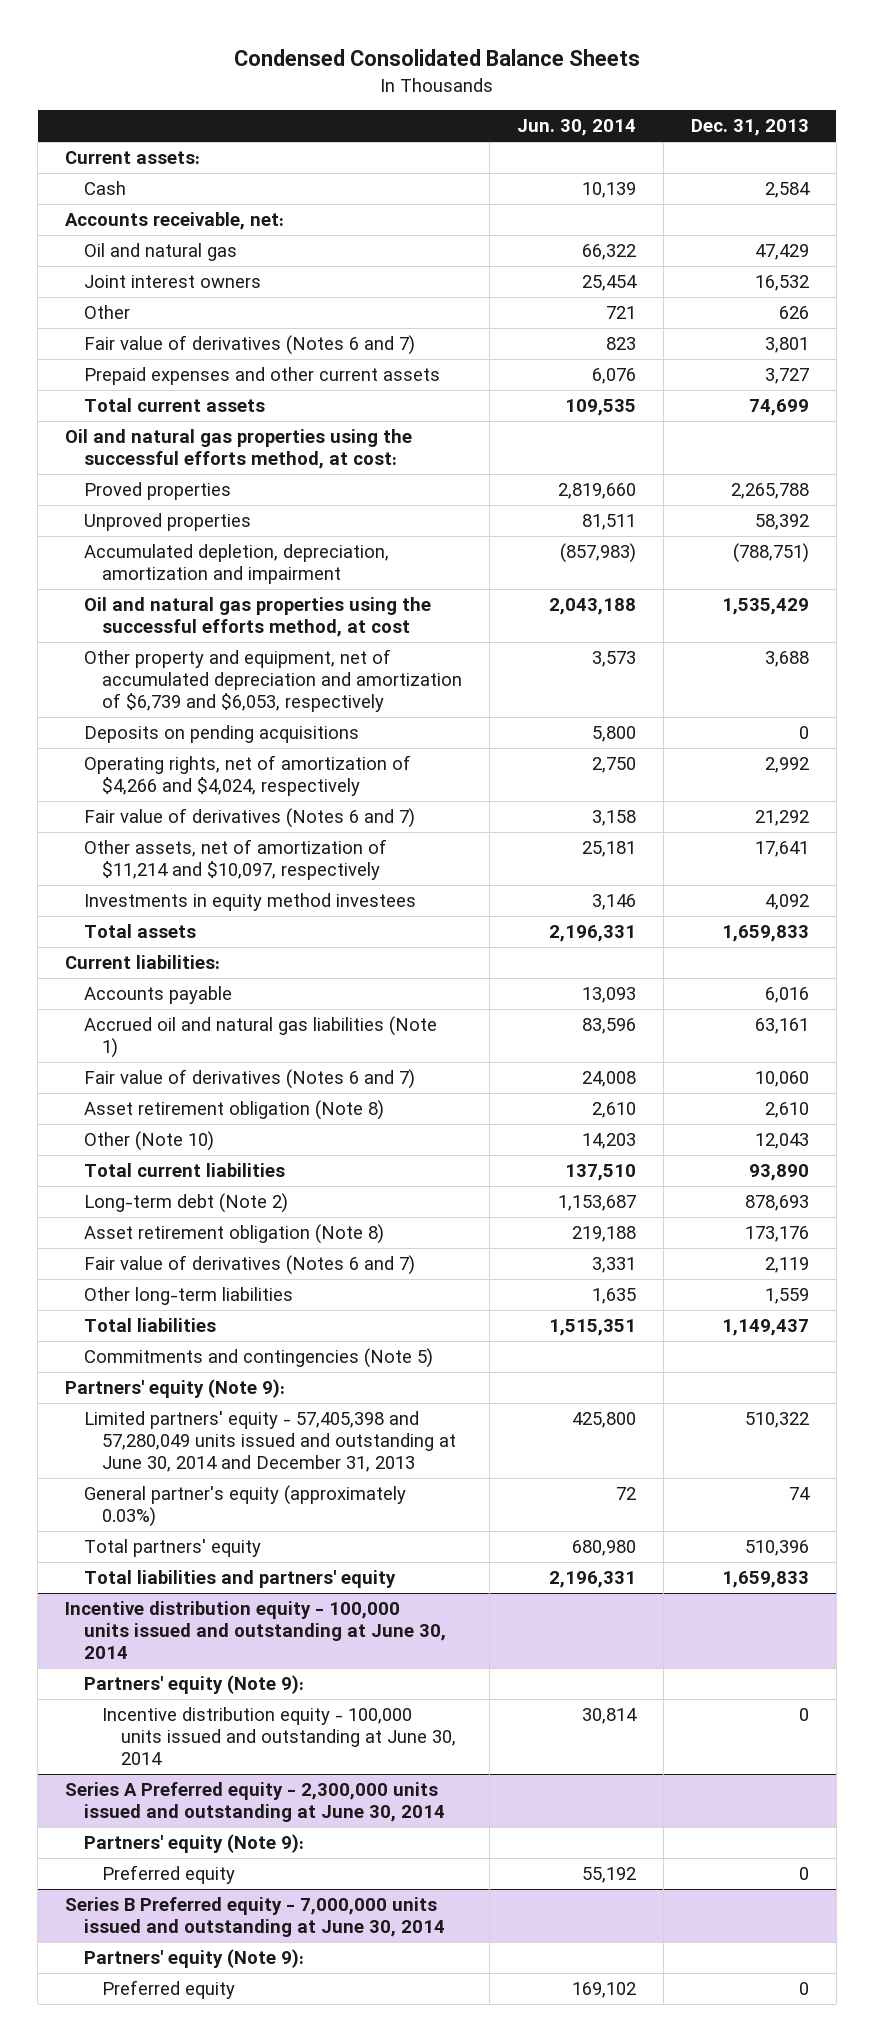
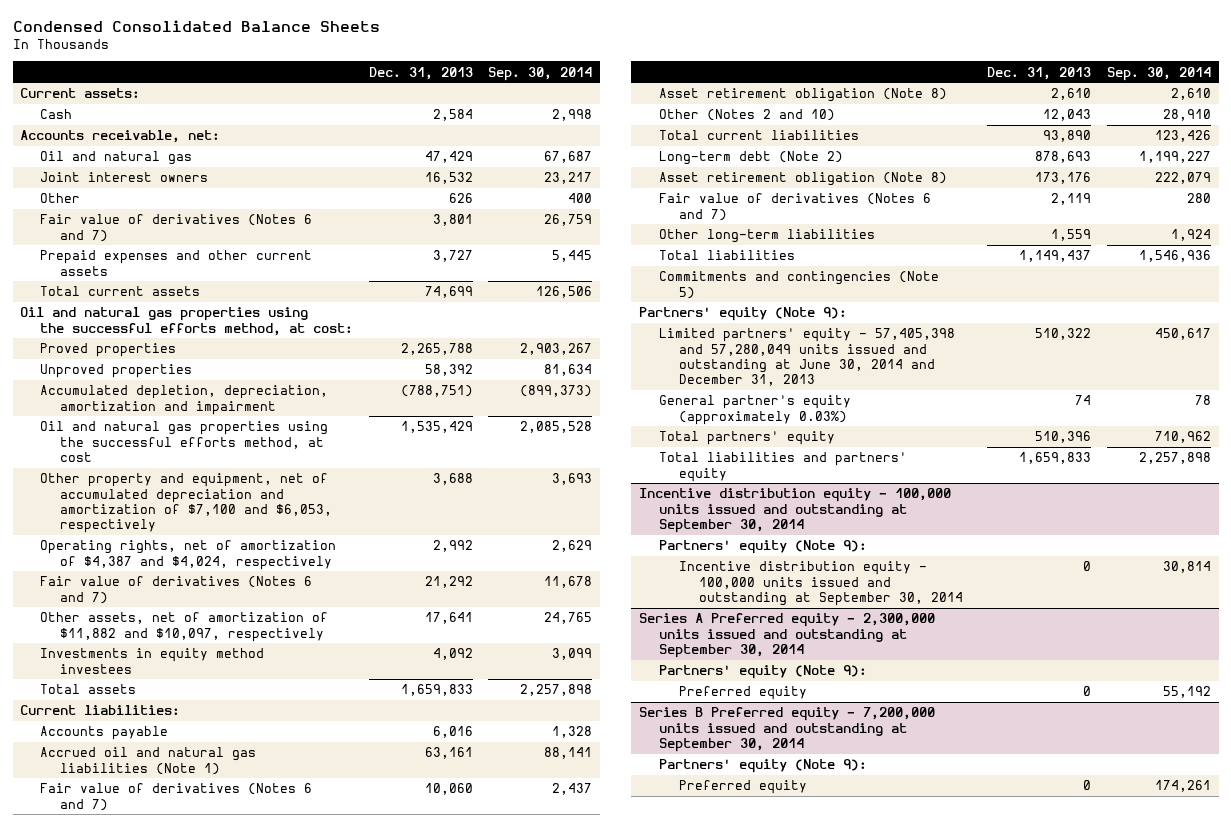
[517,119,637,137] Jun. 30, 2014 -> none
none -> [488,66,593,81] Sep. 30, 2014
[83,725,359,744] Deposits on pending acquisitions -> none
[83,649,463,712] Other property and equipment, net of accumulated depreciation and amortization of $6,739 and $6,053, respectively -> [40,473,333,534] Other property and equipment, net of accumulated depreciation and amortization of $7,100 and $6,053, respectively
[83,755,411,796] Operating rights, net of amortization of $4,266 and $4,024, respectively -> [40,540,337,570] Operating rights, net of amortization of $4,387 and $4,024, respectively
[83,839,387,880] Other assets, net of amortization of $11,214 and $10,097, respectively -> [40,612,329,642] Other assets, net of amortization of $11,882 and $10,097, respectively
[83,1131,214,1152] Other (Note 10) -> [658,109,835,122] Other (Notes 2 and 10)
[64,1601,446,1659] Incentive distribution equity - 100,000 units issued and outstanding at June 30, 2014 -> [639,488,952,534] Incentive distribution equity - 100,000 units issued and outstanding at September 30, 2014
[102,1707,457,1765] Incentive distribution equity - 100,000 units issued and outstanding at June 30, 2014 -> [678,561,963,607] Incentive distribution equity - 100,000 units issued and outstanding at September 30, 2014
[64,1782,445,1822] Series A Preferred equity - 2,300,000 units issued and outstanding at June 30, 2014 -> [639,613,936,659] Series A Preferred equity - 2,300,000 units issued and outstanding at September 30, 2014
[64,1897,445,1937] Series B Preferred equity - 7,000,000 units issued and outstanding at June 30, 2014 -> [639,707,936,753] Series B Preferred equity - 7,200,000 units issued and outstanding at September 30, 2014

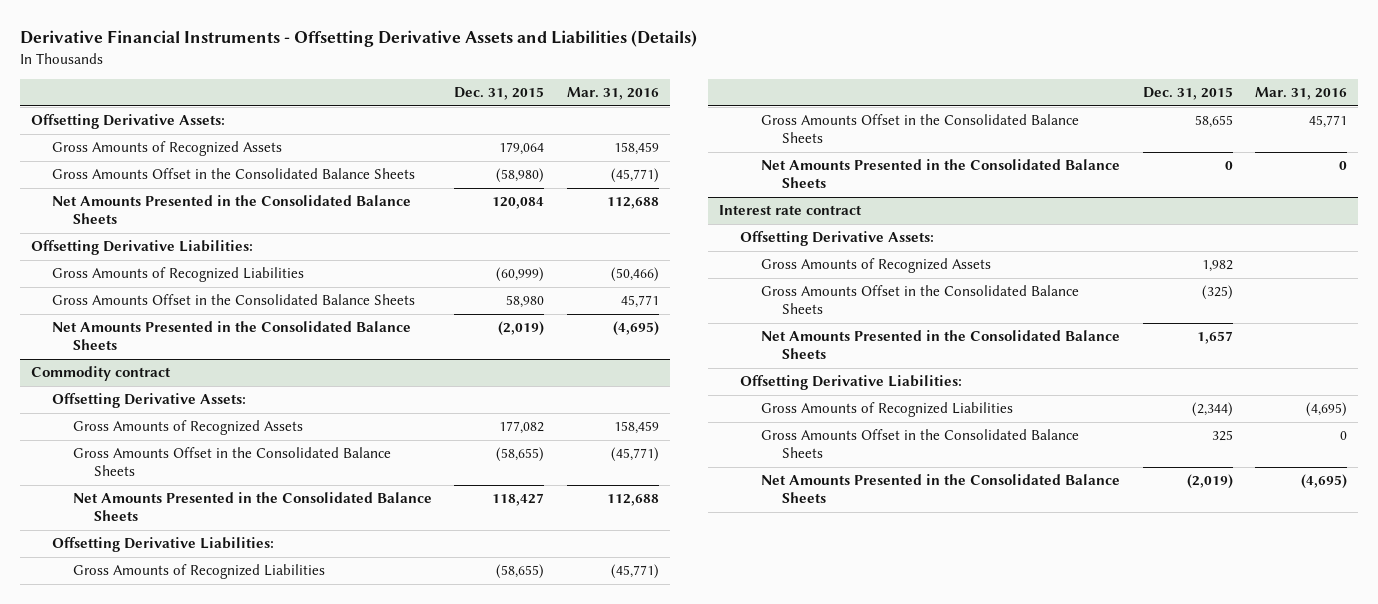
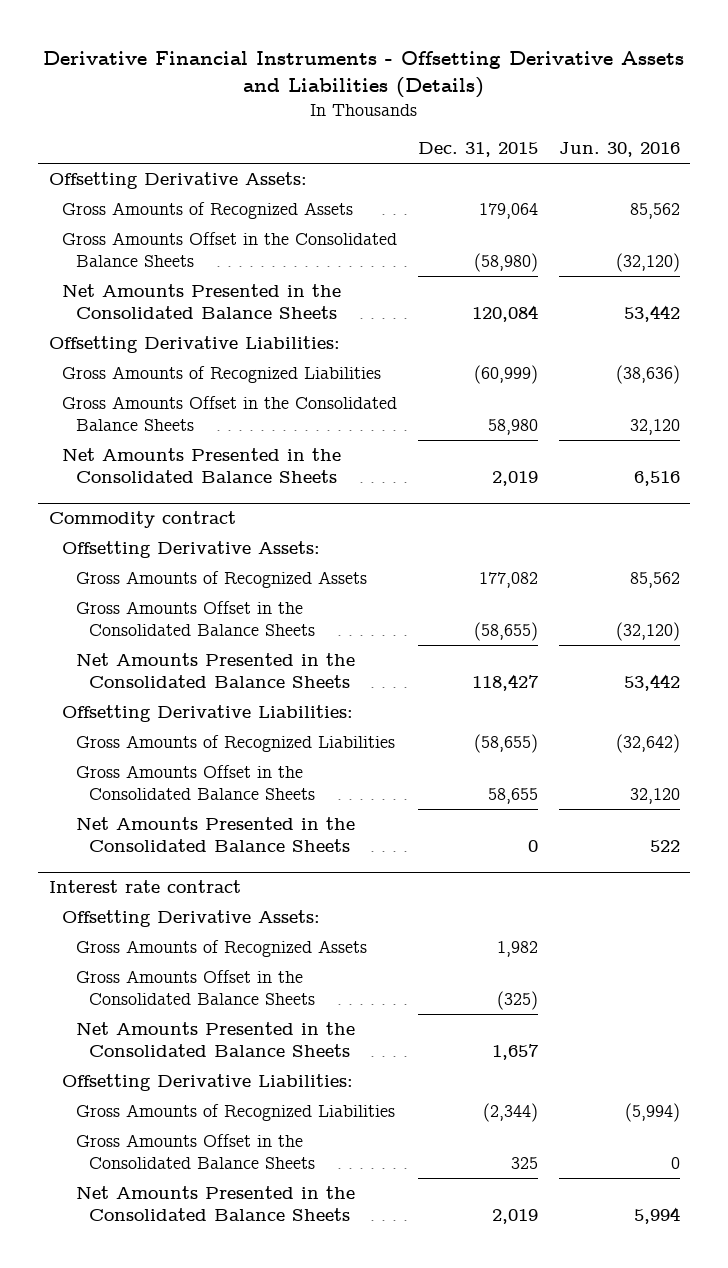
[566,87,659,101] Mar. 31, 2016 -> none
none -> [558,142,680,158] Jun. 30, 2016
[498,321,545,337] (2,019) -> [491,471,538,487] 2,019
[1186,474,1233,490] (2,019) -> [491,1209,538,1225] 2,019

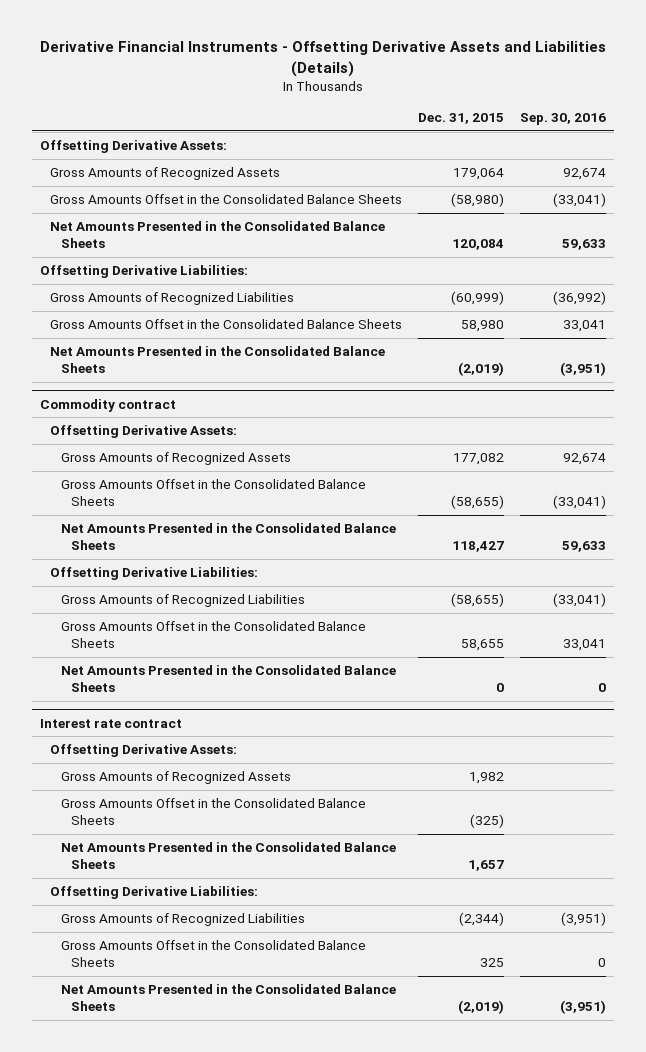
[558,142,680,158] Jun. 30, 2016 -> none
none -> [520,113,607,126] Sep. 30, 2016
[491,471,538,487] 2,019 -> [458,362,505,377] (2,019)
[491,1209,538,1225] 2,019 -> [458,1000,505,1015] (2,019)

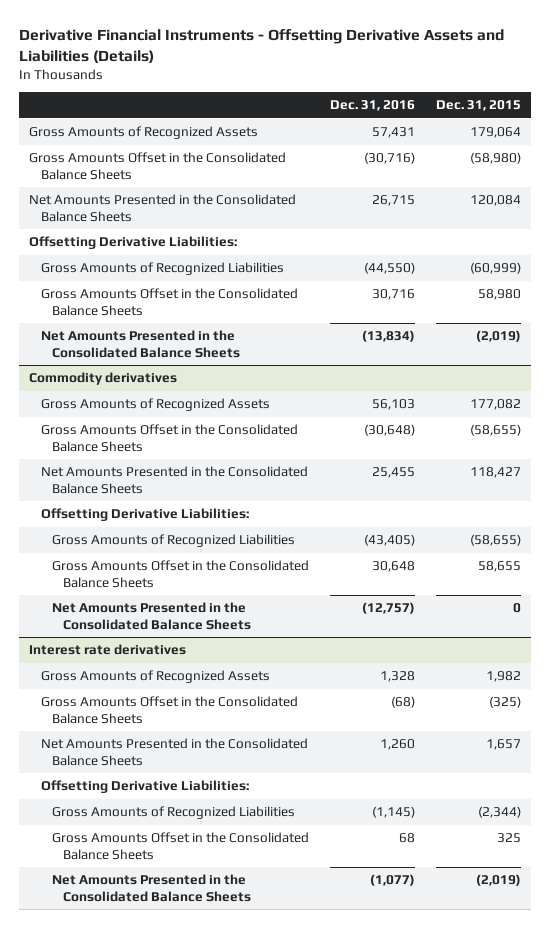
[520,113,607,126] Sep. 30, 2016 -> none
none -> [329,100,415,112] Dec. 31, 2016
[39,140,227,154] Offsetting Derivative Assets: -> none
[50,425,238,439] Offsetting Derivative Assets: -> none
[39,398,176,412] Commodity contract -> [29,372,178,386] Commodity derivatives
[50,744,238,758] Offsetting Derivative Assets: -> none
[39,718,182,728] Interest rate contract -> [29,644,187,656] Interest rate derivatives

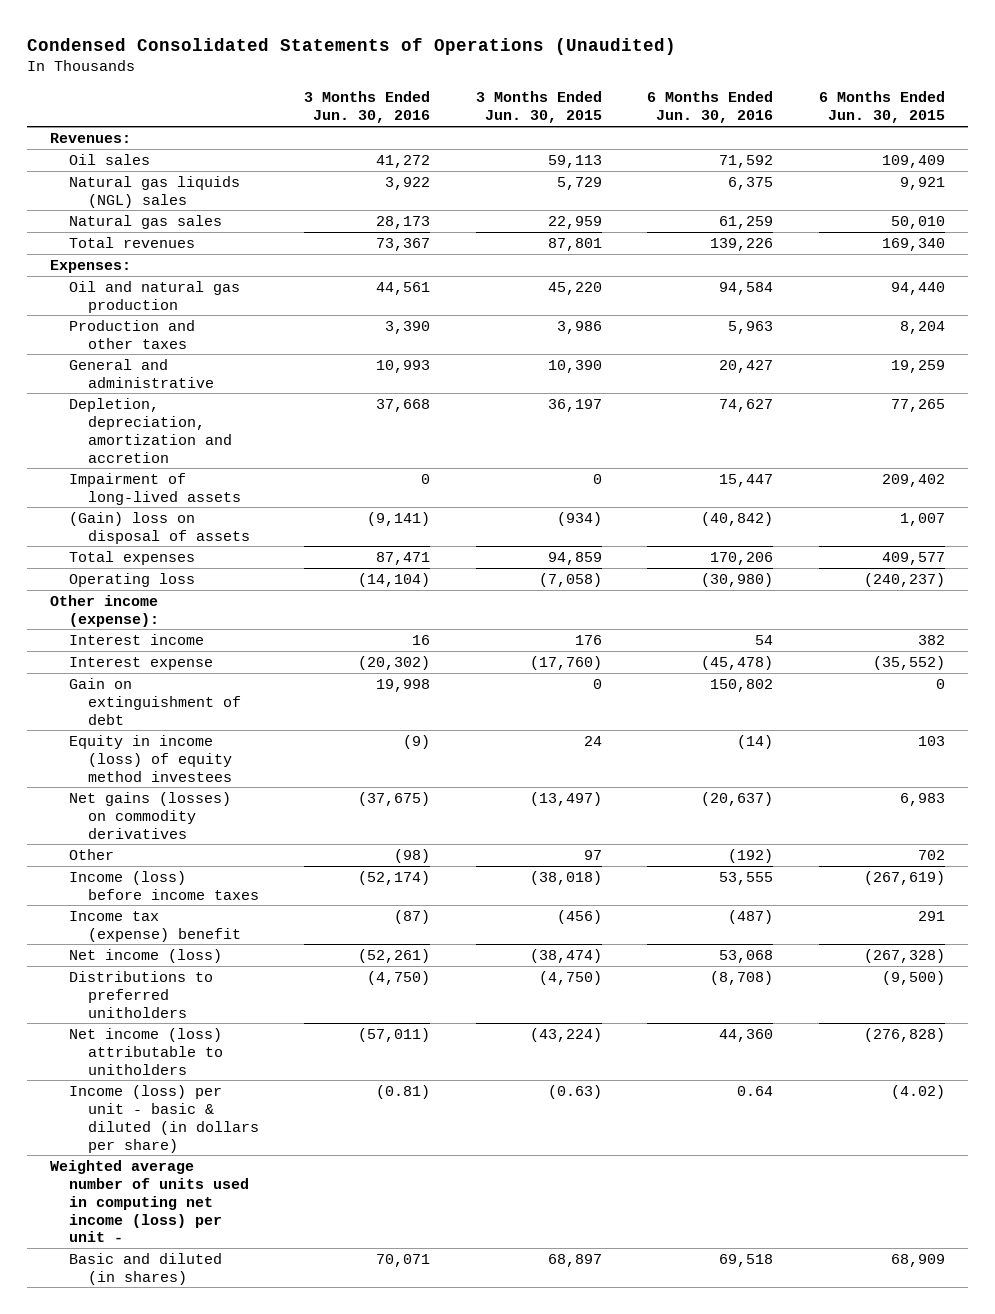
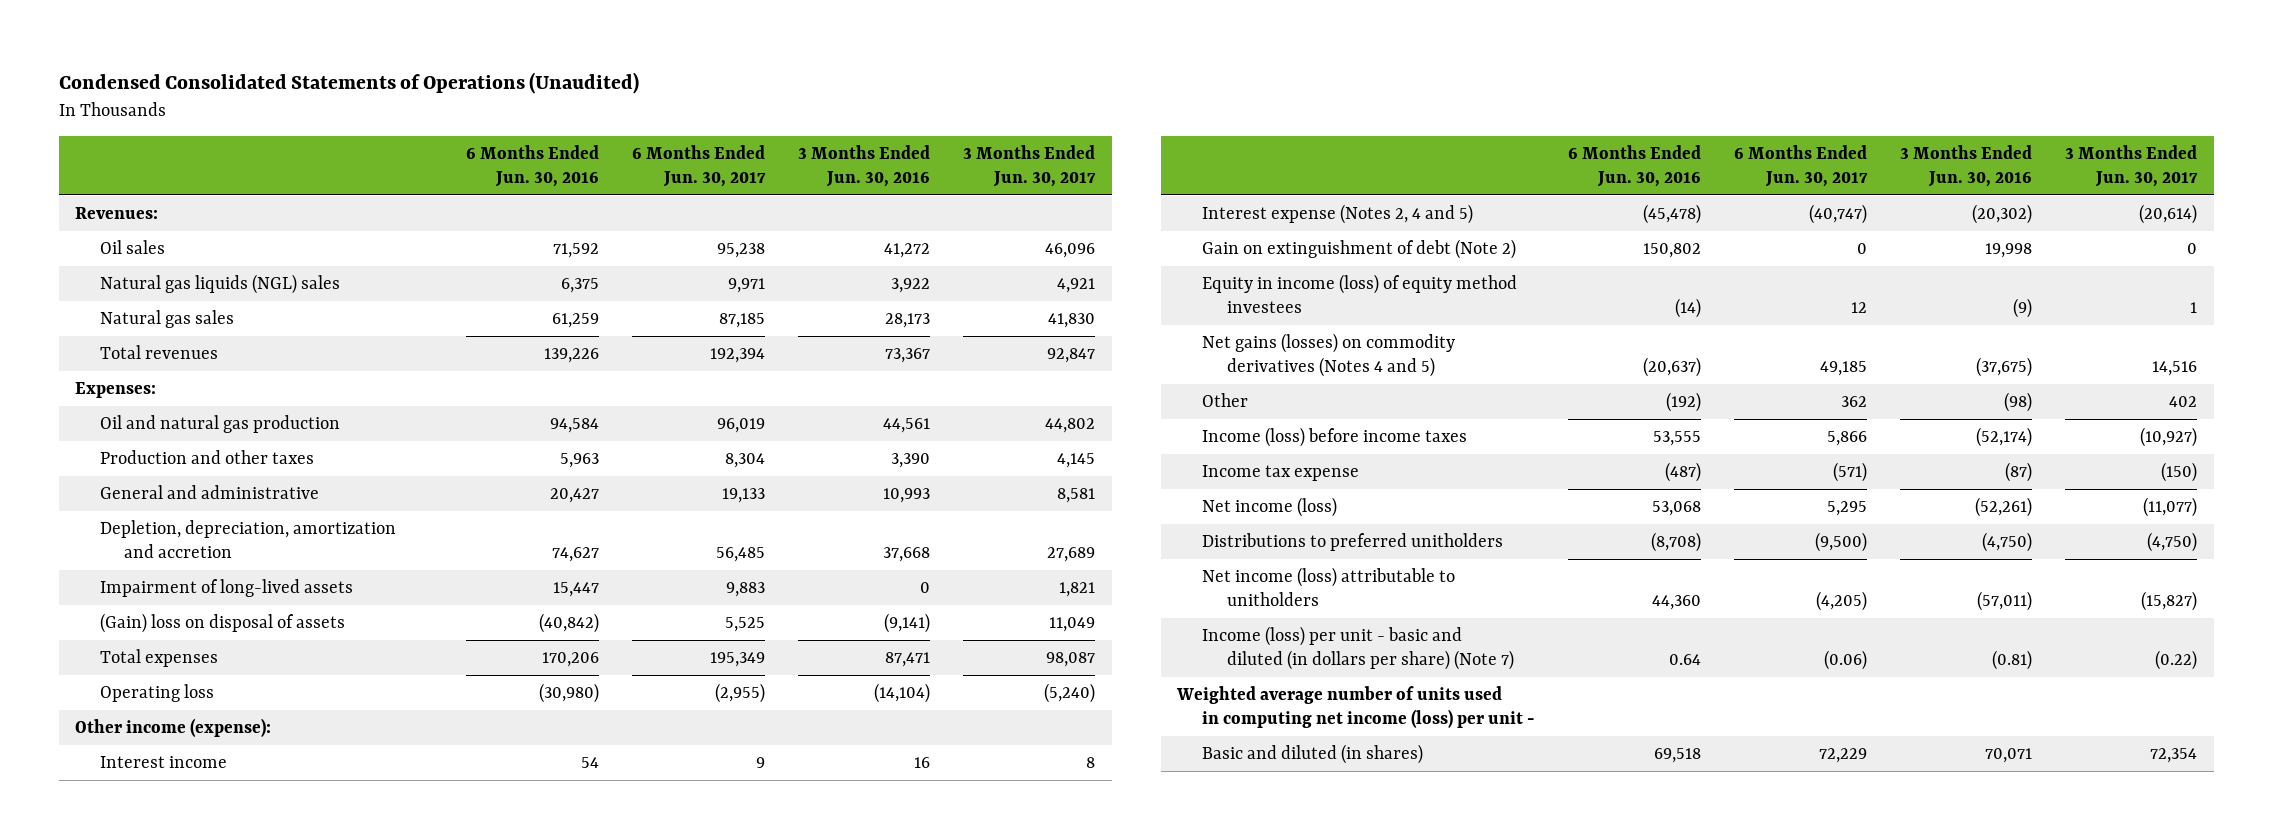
[475,91,602,124] 3 Months Ended Jun. 30, 2015 -> none
[818,91,945,124] 6 Months Ended Jun. 30, 2015 -> none
none -> [631,144,766,187] 6 Months Ended Jun. 30, 2017
none -> [963,144,1097,187] 3 Months Ended Jun. 30, 2017
[68,656,213,670] Interest expense -> [1202,204,1474,225] Interest expense (Notes 2, 4 and 5)
[68,677,241,725] Gain on extinguishment of debt -> [1202,239,1517,260] Gain on extinguishment of debt (Note 2)
[68,791,231,839] Net gains (losses) on commodity derivatives -> [1202,333,1456,378] Net gains (losses) on commodity derivatives (Notes 4 and 5)
[68,910,241,942] Income tax (expense) benefit -> [1202,465,1360,482] Income tax expense
[68,1084,259,1153] Income (loss) per unit - basic & diluted (in dollars per share) -> [1202,626,1514,671] Income (loss) per unit - basic and diluted (in dollars per share) (Note 7)

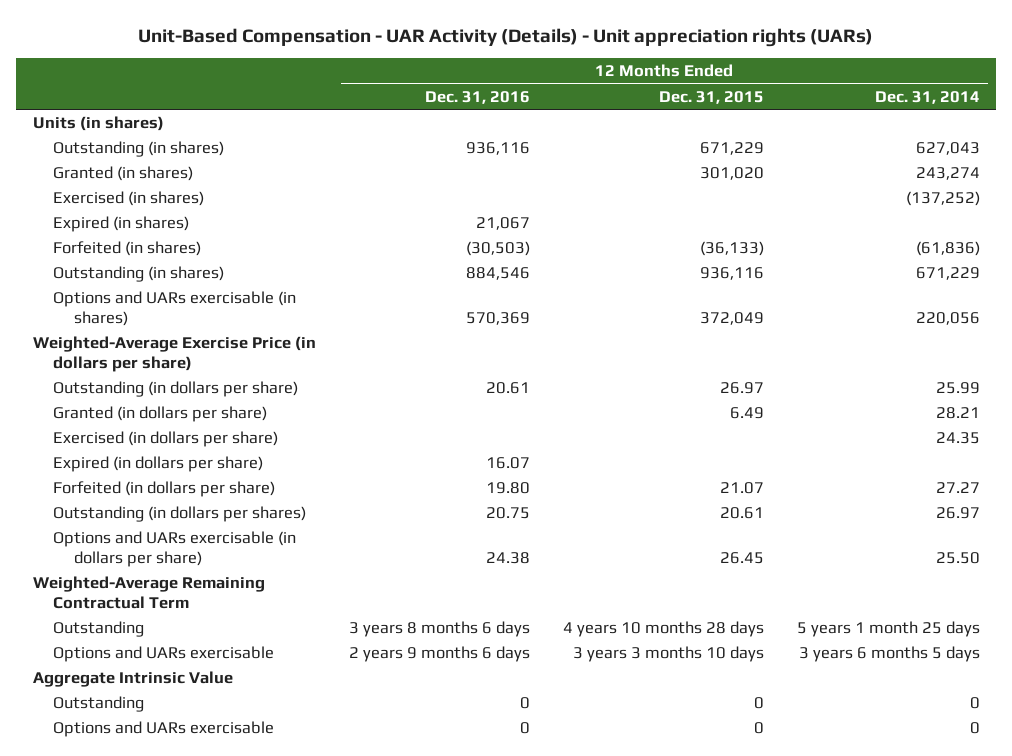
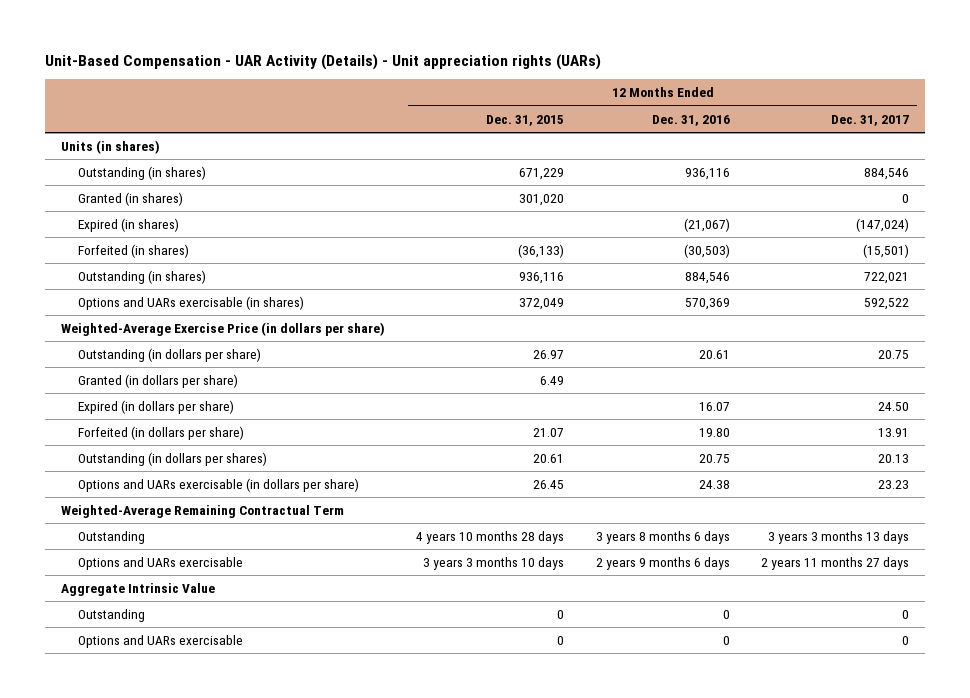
[874,90,980,104] Dec. 31, 2014 -> none
none -> [831,114,910,126] Dec. 31, 2017
[53,191,205,207] Exercised (in shares) -> none
[475,217,530,231] 21,067 -> [683,217,730,232] (21,067)
[53,431,279,448] Exercised (in dollars per share) -> none

